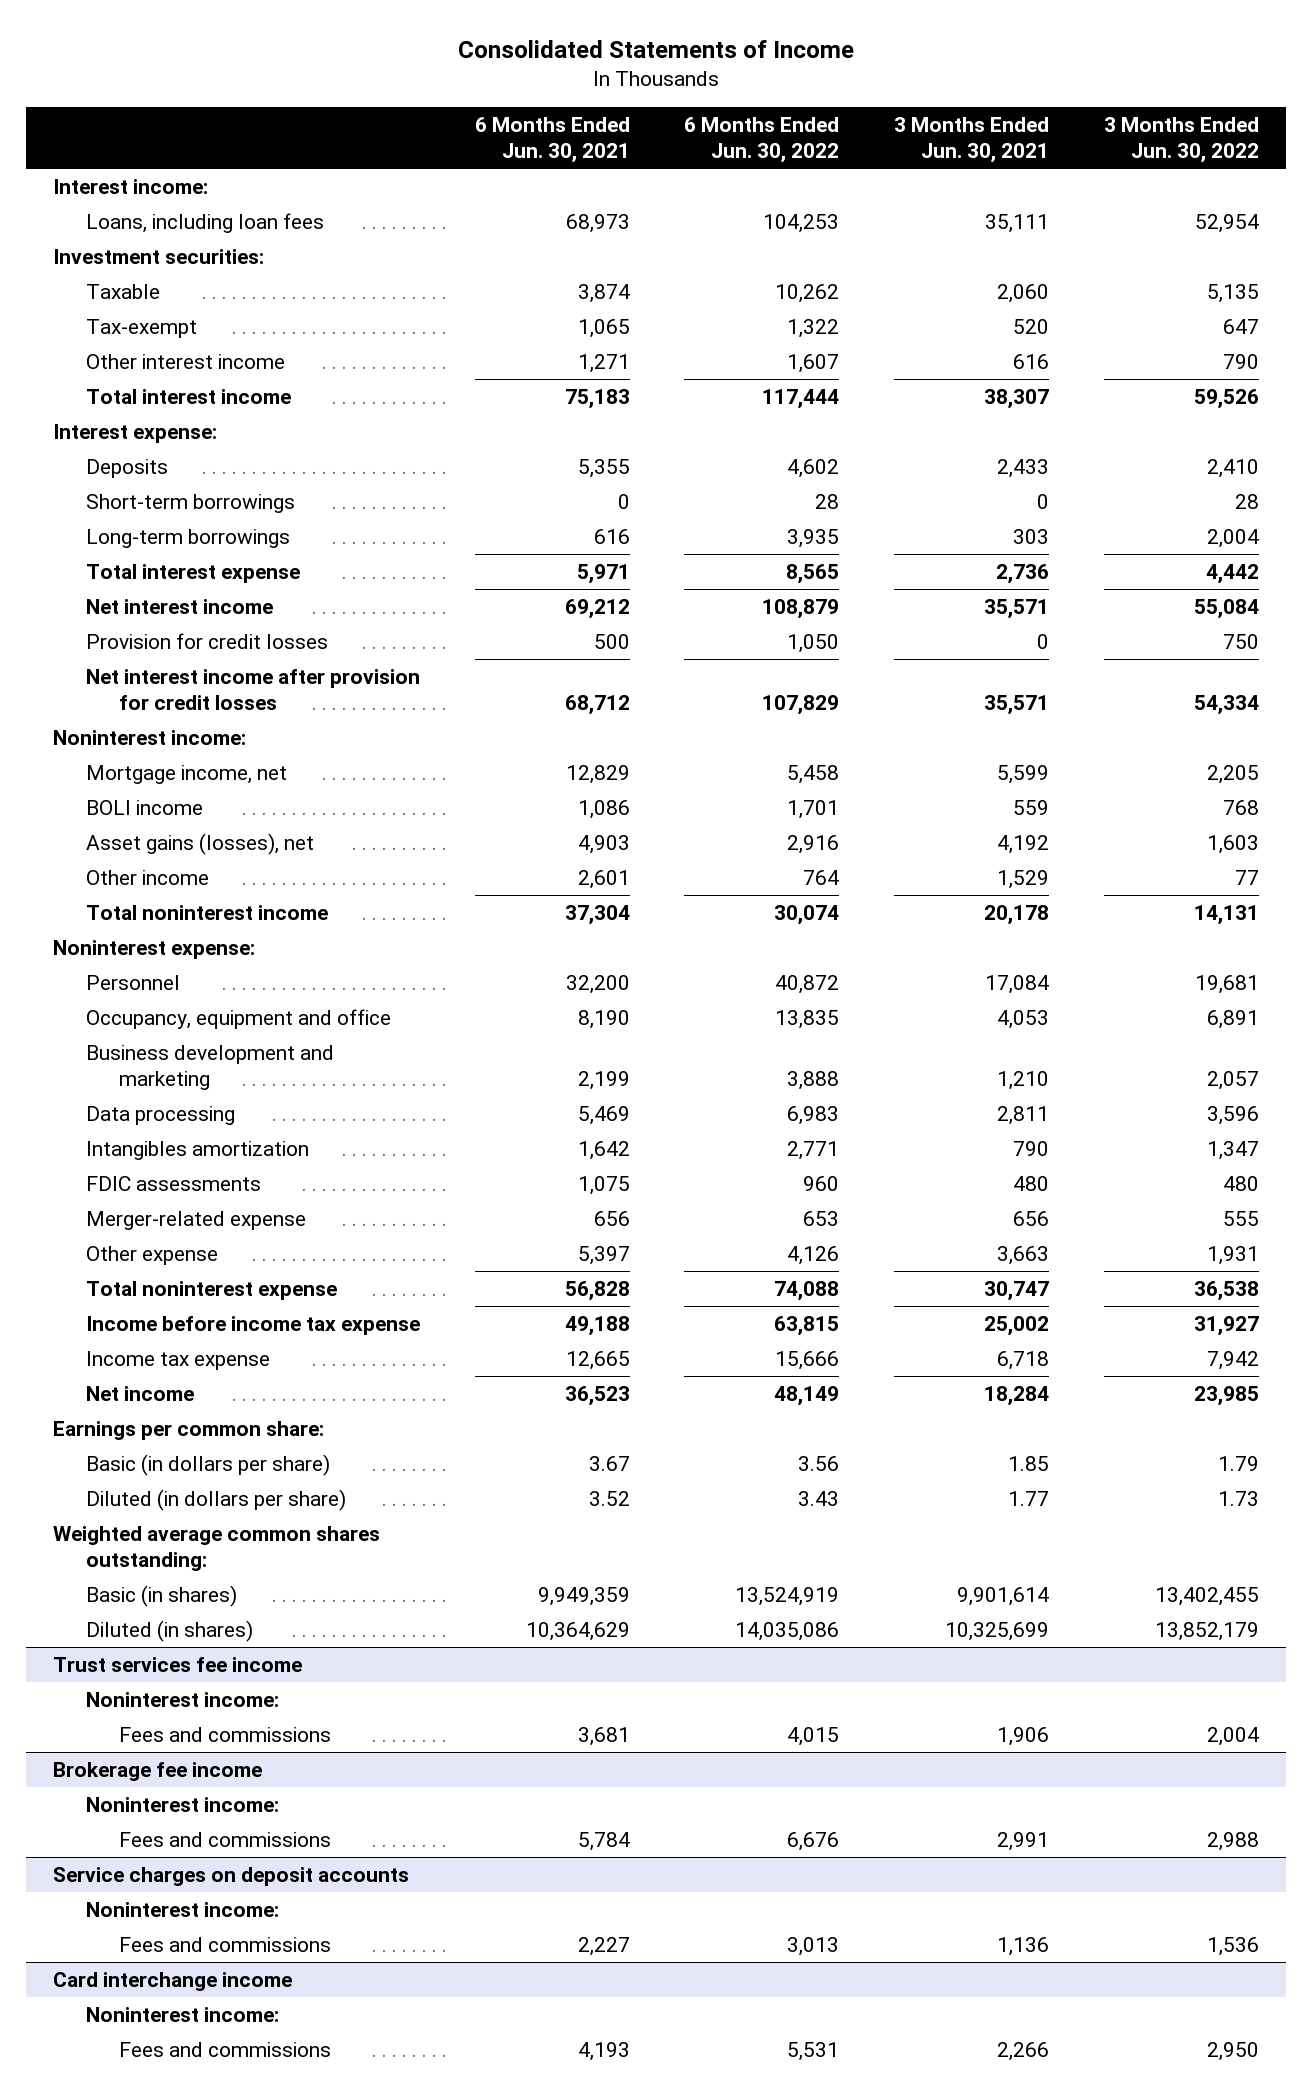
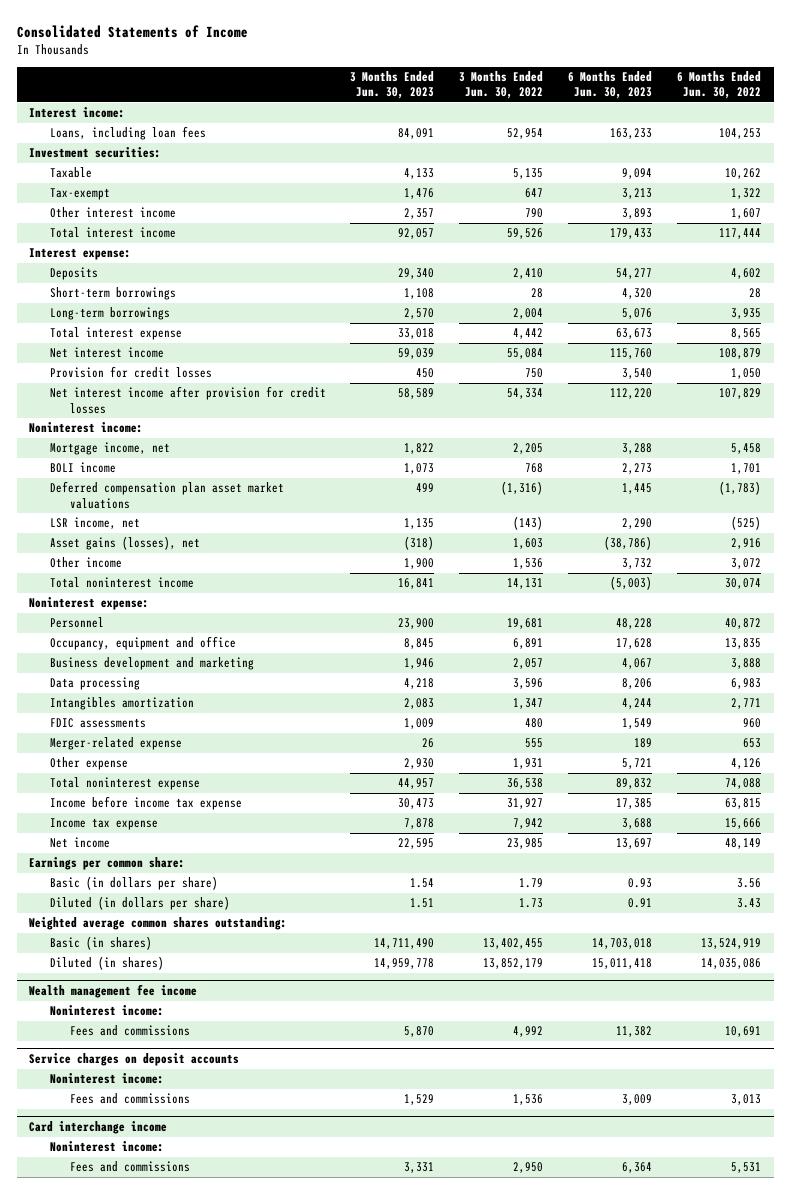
[474,117,630,164] 6 Months Ended Jun. 30, 2021 -> none
[893,117,1049,164] 3 Months Ended Jun. 30, 2021 -> none
none -> [350,70,435,100] 3 Months Ended Jun. 30, 2023
none -> [568,70,653,100] 6 Months Ended Jun. 30, 2023
none -> [49,481,284,509] Deferred compensation plan asset market valuations
none -> [49,517,140,530] LSR income, net
[803,869,840,885] 764 -> [731,558,762,570] 3,072
[1234,869,1259,885] 77 -> [513,558,544,570] 1,536
[53,1656,303,1672] Trust services fee income -> none
[85,1691,279,1707] Noninterest income: -> none
[118,1726,331,1742] Fees and commissions -> none
[53,1761,263,1781] Brokerage fee income -> none
none -> [29,983,198,998] Wealth management fee income
[787,1831,840,1851] 6,676 -> [725,1026,762,1038] 10,691
[1206,1831,1259,1851] 2,988 -> [513,1026,544,1038] 4,992

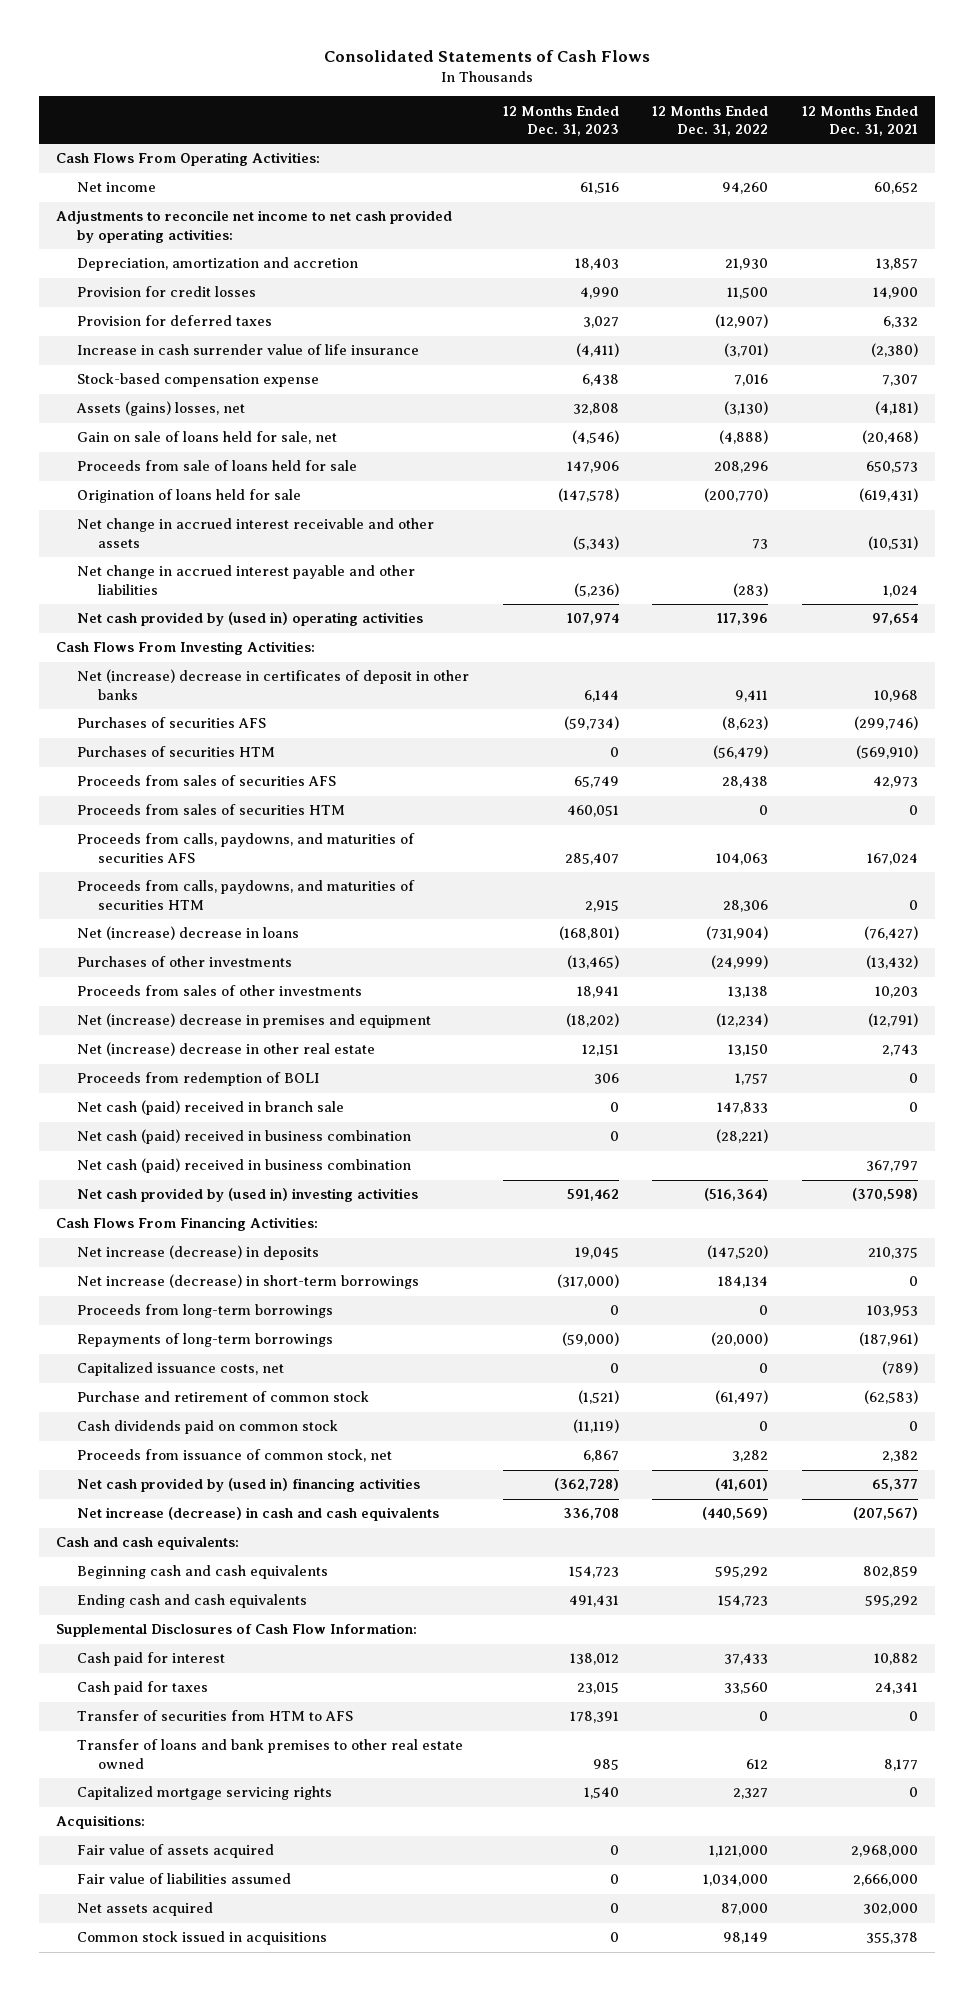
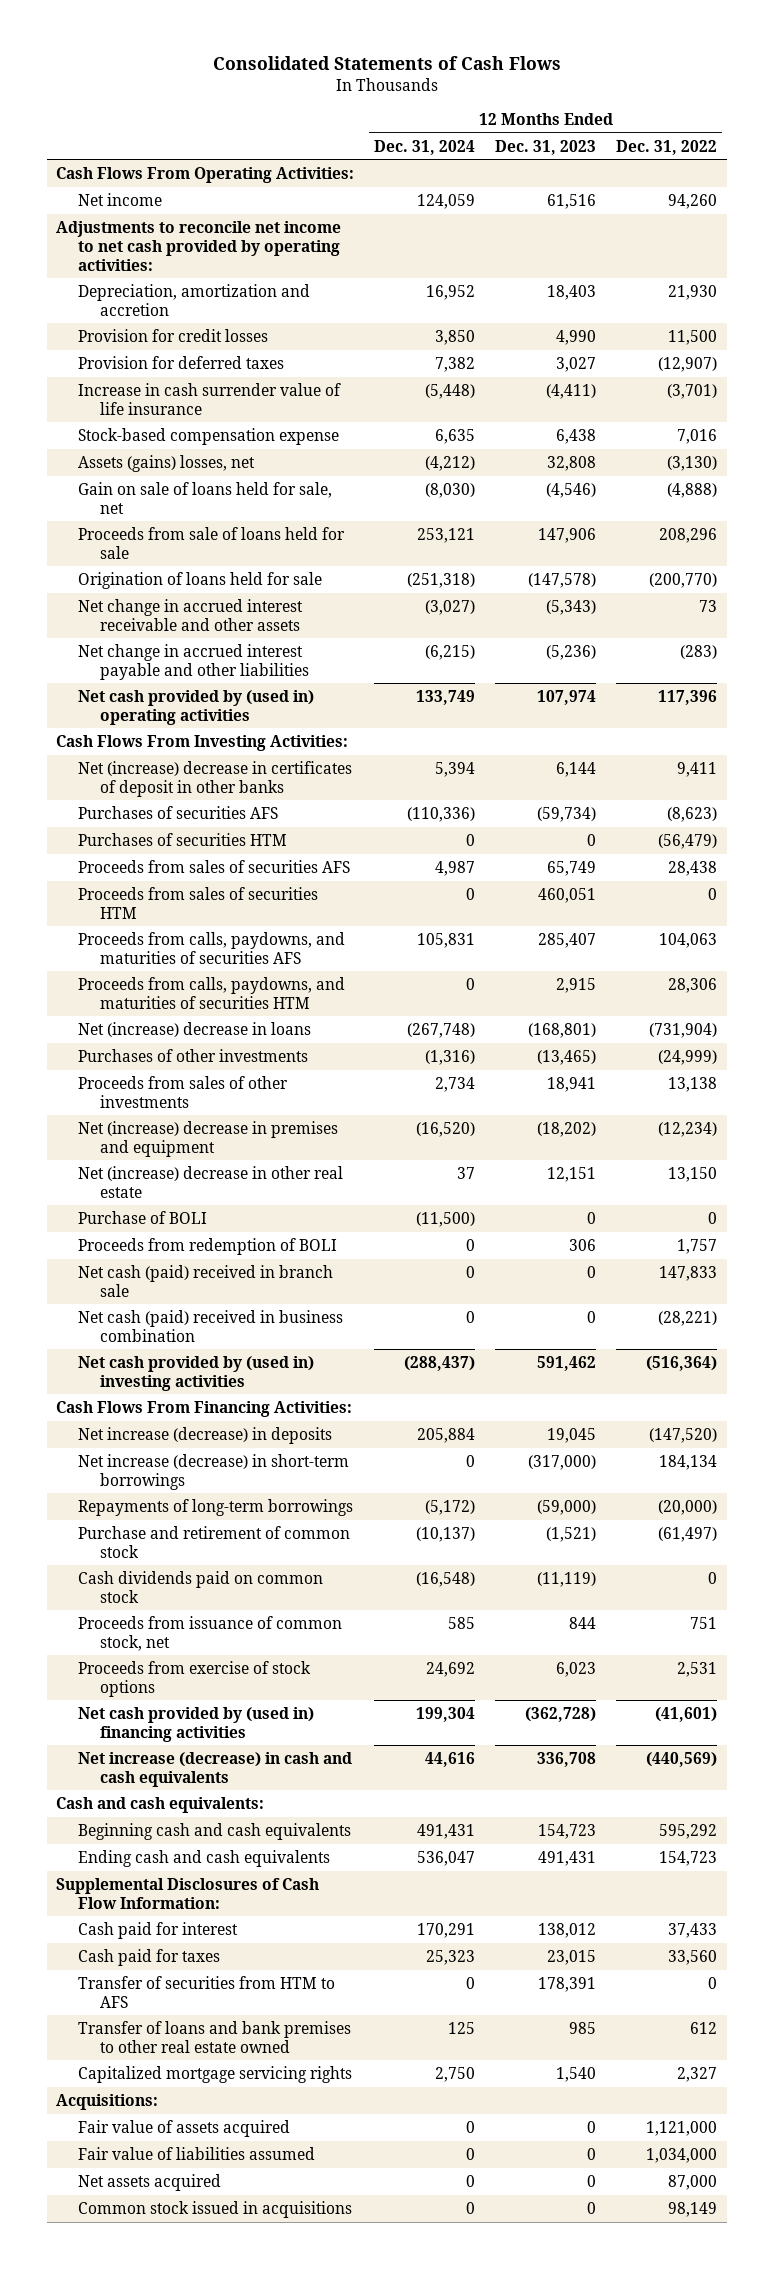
[802,105,919,137] 12 Months Ended Dec. 31, 2021 -> none
none -> [374,139,476,155] Dec. 31, 2024
none -> [78,1210,208,1224] Purchase of BOLI
[76,1158,411,1174] Net cash (paid) received in business combination -> none
[76,1304,333,1319] Proceeds from long-term borrowings -> none
[76,1362,284,1377] Capitalized issuance costs, net -> none
[582,1450,619,1463] 6,867 -> [569,1616,597,1629] 844
[732,1450,769,1463] 3,282 -> [689,1616,717,1629] 751
none -> [78,1660,312,1697] Proceeds from exercise of stock options

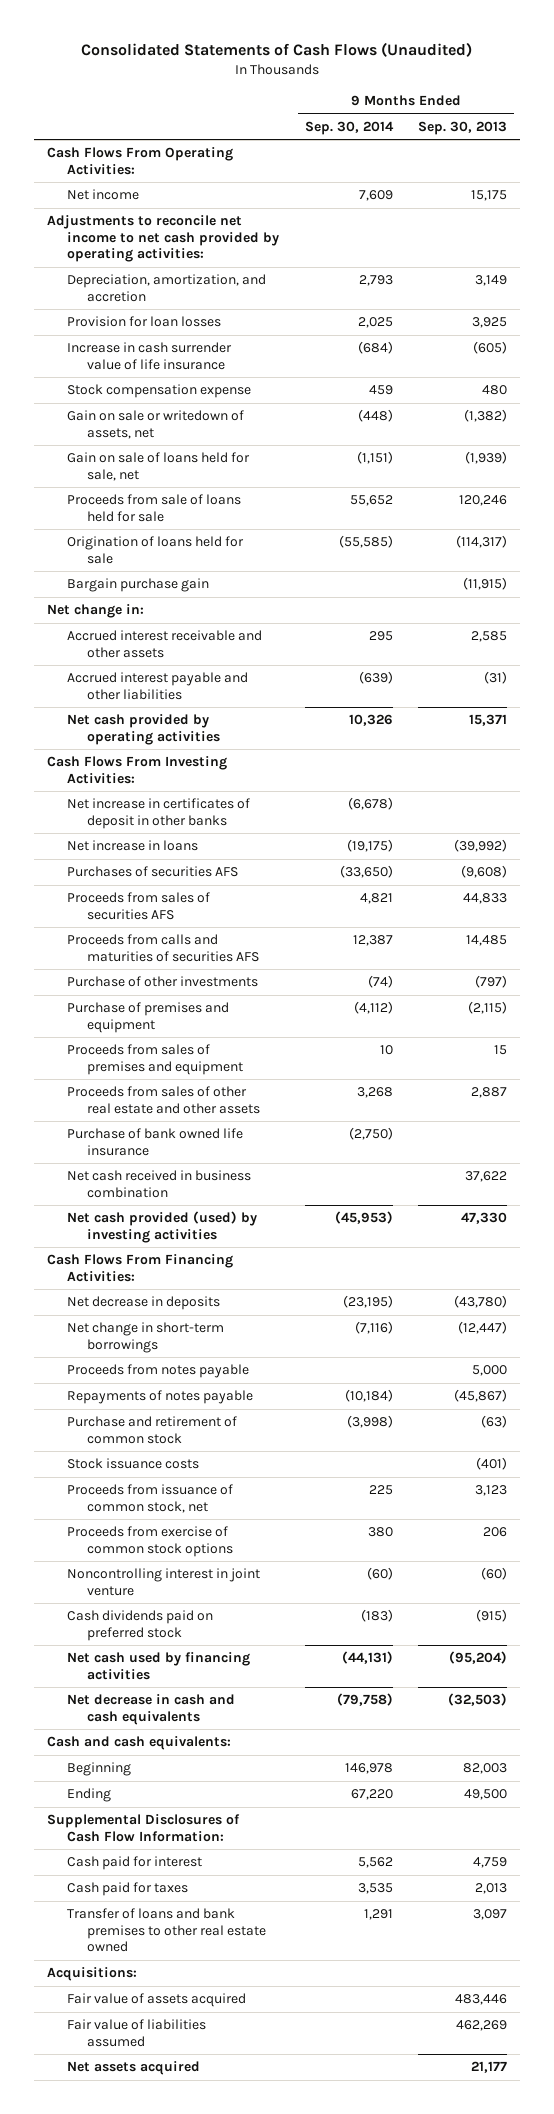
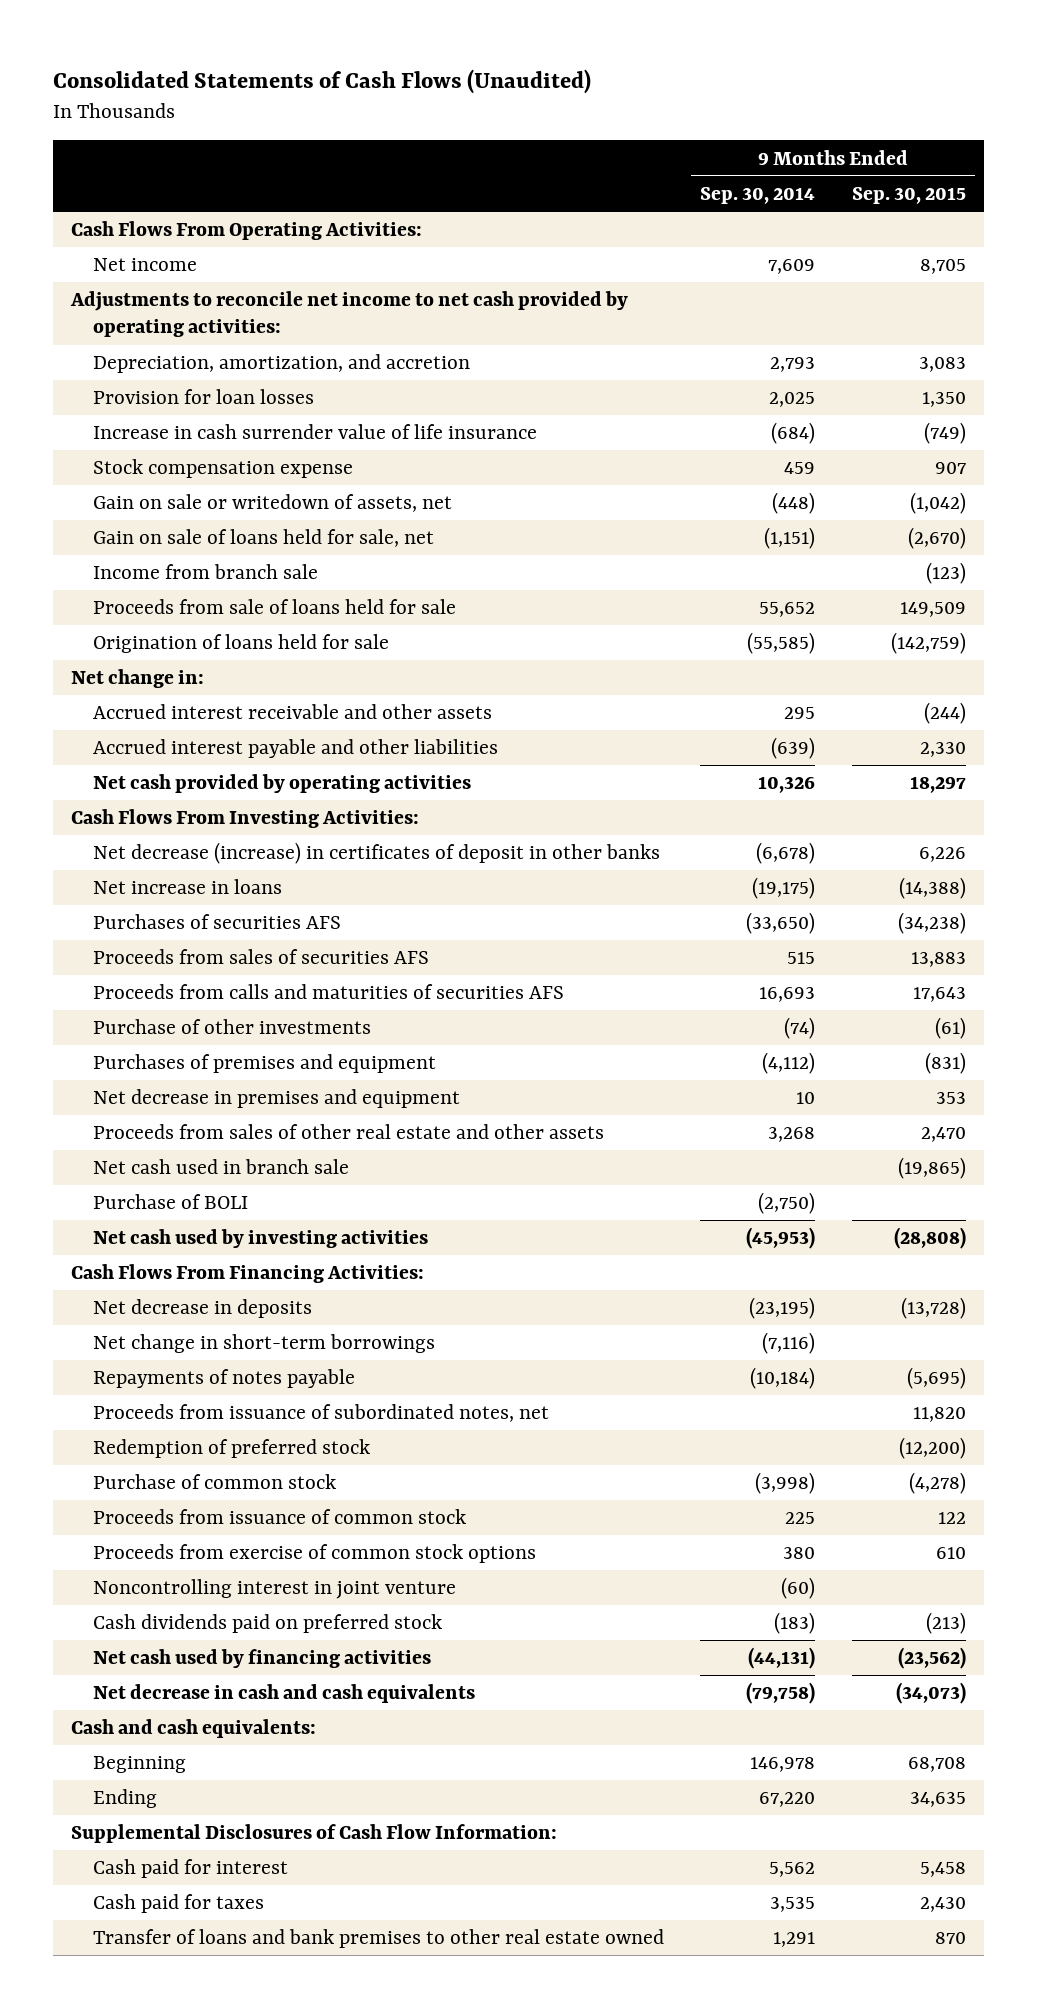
[418,120,508,135] Sep. 30, 2013 -> none
none -> [851,186,966,204] Sep. 30, 2015
none -> [92,564,318,580] Income from branch sale
[67,578,210,593] Bargain purchase gain -> none
[67,798,251,829] Net increase in certificates of deposit in other banks -> [92,842,660,865] Net decrease (increase) in certificates of deposit in other banks
[359,893,393,905] 4,821 -> [787,952,816,965] 515
[352,935,393,947] 12,387 -> [759,987,816,1003] 16,693
[67,1002,230,1033] Purchase of premises and equipment -> [92,1054,436,1074] Purchases of premises and equipment
[67,1044,244,1075] Proceeds from sales of premises and equipment -> [92,1089,460,1109] Net decrease in premises and equipment
[67,1170,252,1198] Net cash received in business combination -> none
none -> [92,1159,349,1175] Net cash used in branch sale
[67,1128,244,1156] Purchase of bank owned life insurance -> [92,1194,248,1210] Purchase of BOLI
[67,1211,258,1243] Net cash provided (used) by investing activities -> [92,1229,428,1249] Net cash used by investing activities
[67,1364,250,1379] Proceeds from notes payable -> none
[67,1458,200,1470] Stock issuance costs -> none
none -> [92,1404,549,1423] Proceeds from issuance of subordinated notes, net
none -> [92,1439,370,1459] Redemption of preferred stock
[67,1416,238,1444] Purchase and retirement of common stock -> [92,1474,336,1490] Purchase of common stock
[67,1484,234,1513] Proceeds from issuance of common stock, net -> [92,1509,466,1525] Proceeds from issuance of common stock
[46,1967,137,1982] Acquisitions: -> none
[67,1993,247,2008] Fair value of assets acquired -> none
[67,2019,207,2047] Fair value of liabilities assumed -> none
[67,2061,201,2076] Net assets acquired -> none

